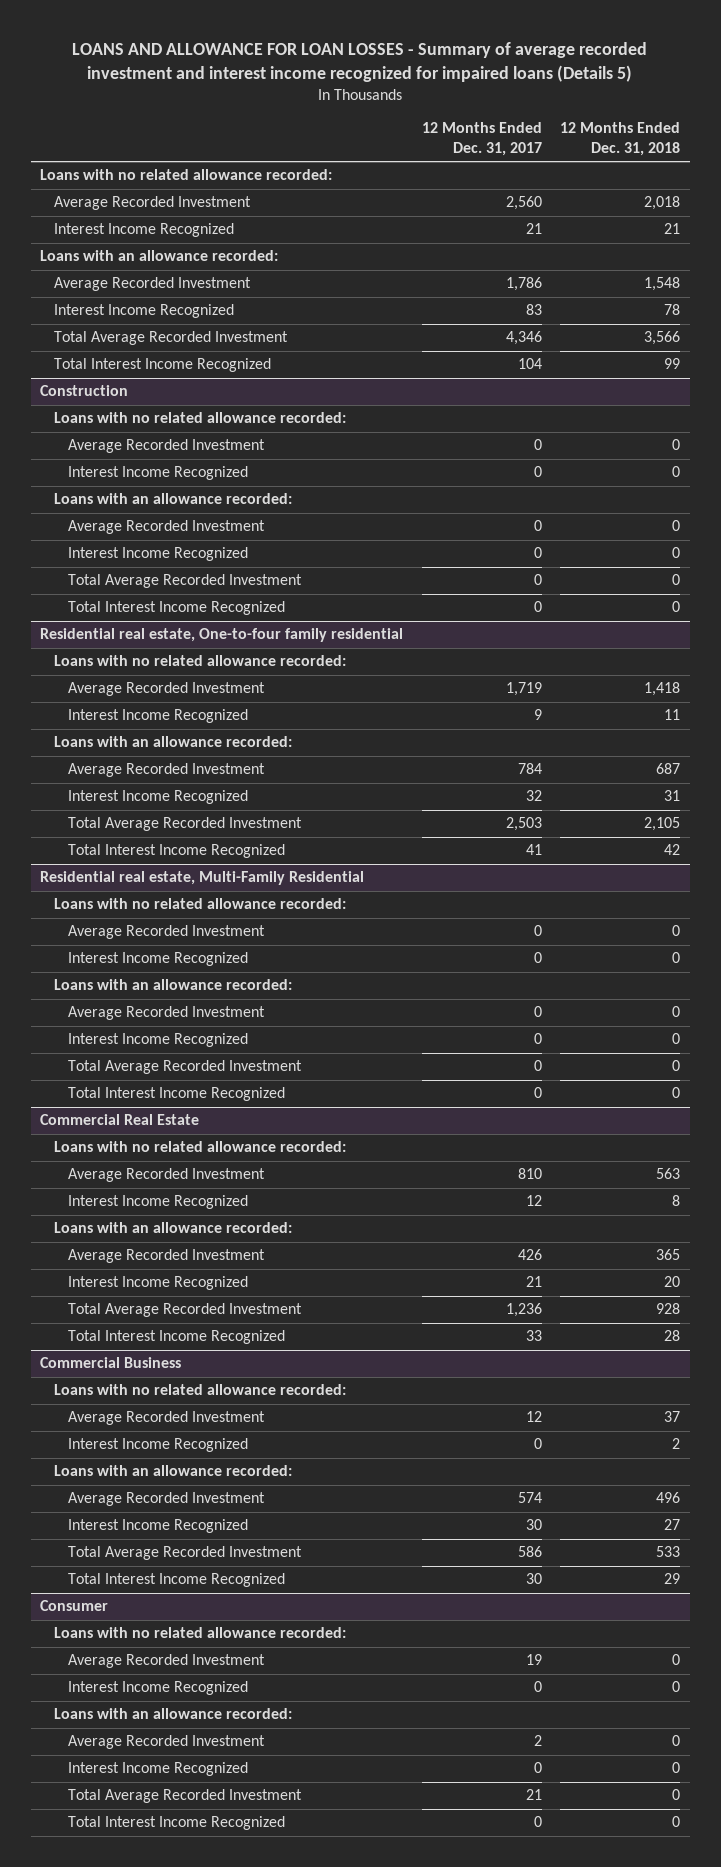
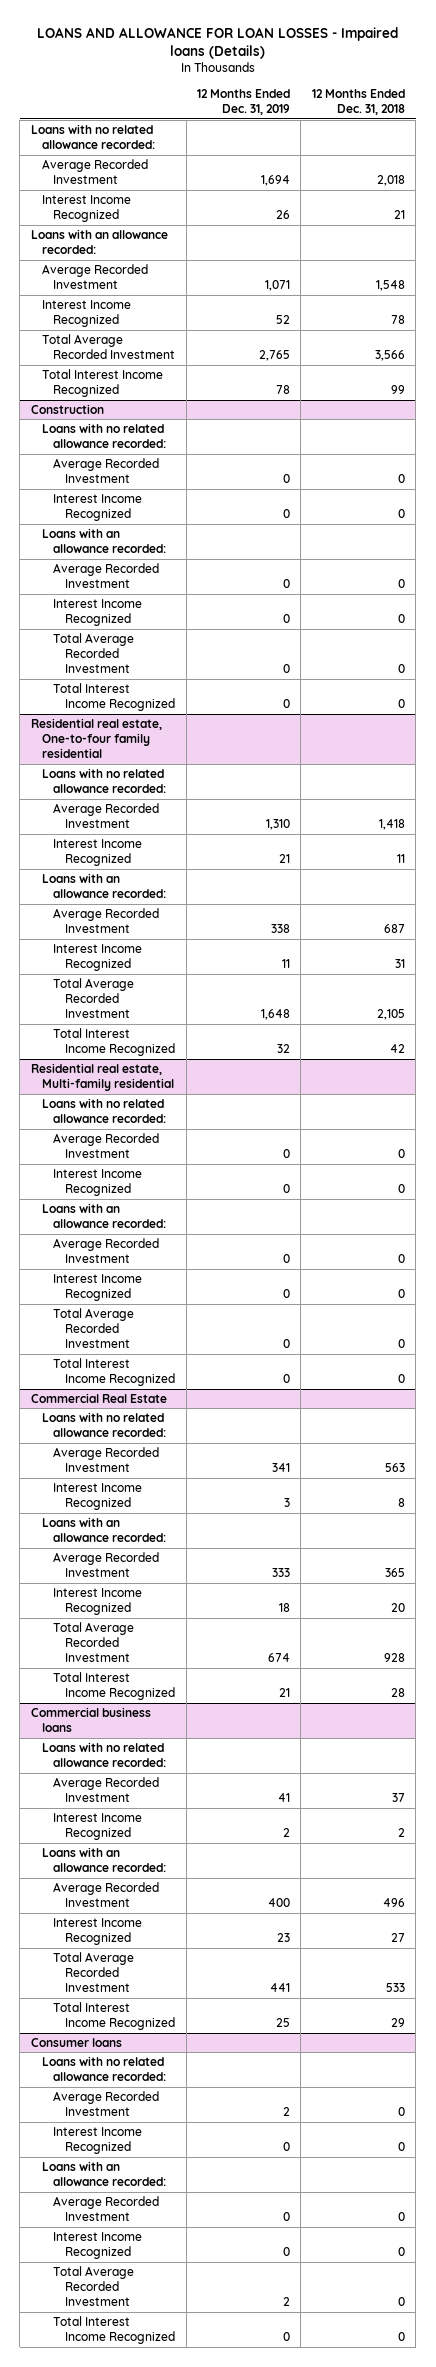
[72,42,648,82] LOANS AND ALLOWANCE FOR LOAN LOSSES - Summary of average recorded investment and interest income recognized for impaired loans (Details 5) -> [36,27,398,60] LOANS AND ALLOWANCE FOR LOAN LOSSES - Impaired loans (Details)
[421,122,542,156] 12 Months Ended Dec. 31, 2017 -> none
none -> [197,89,291,116] 12 Months Ended Dec. 31, 2019
[40,871,365,886] Residential real estate, Multi-Family Residential -> [30,1062,175,1091] Residential real estate, Multi-family residential
[40,1357,182,1369] Commercial Business -> [30,1706,151,1732] Commercial business loans
[40,1600,109,1612] Consumer -> [30,2037,122,2047] Consumer loans

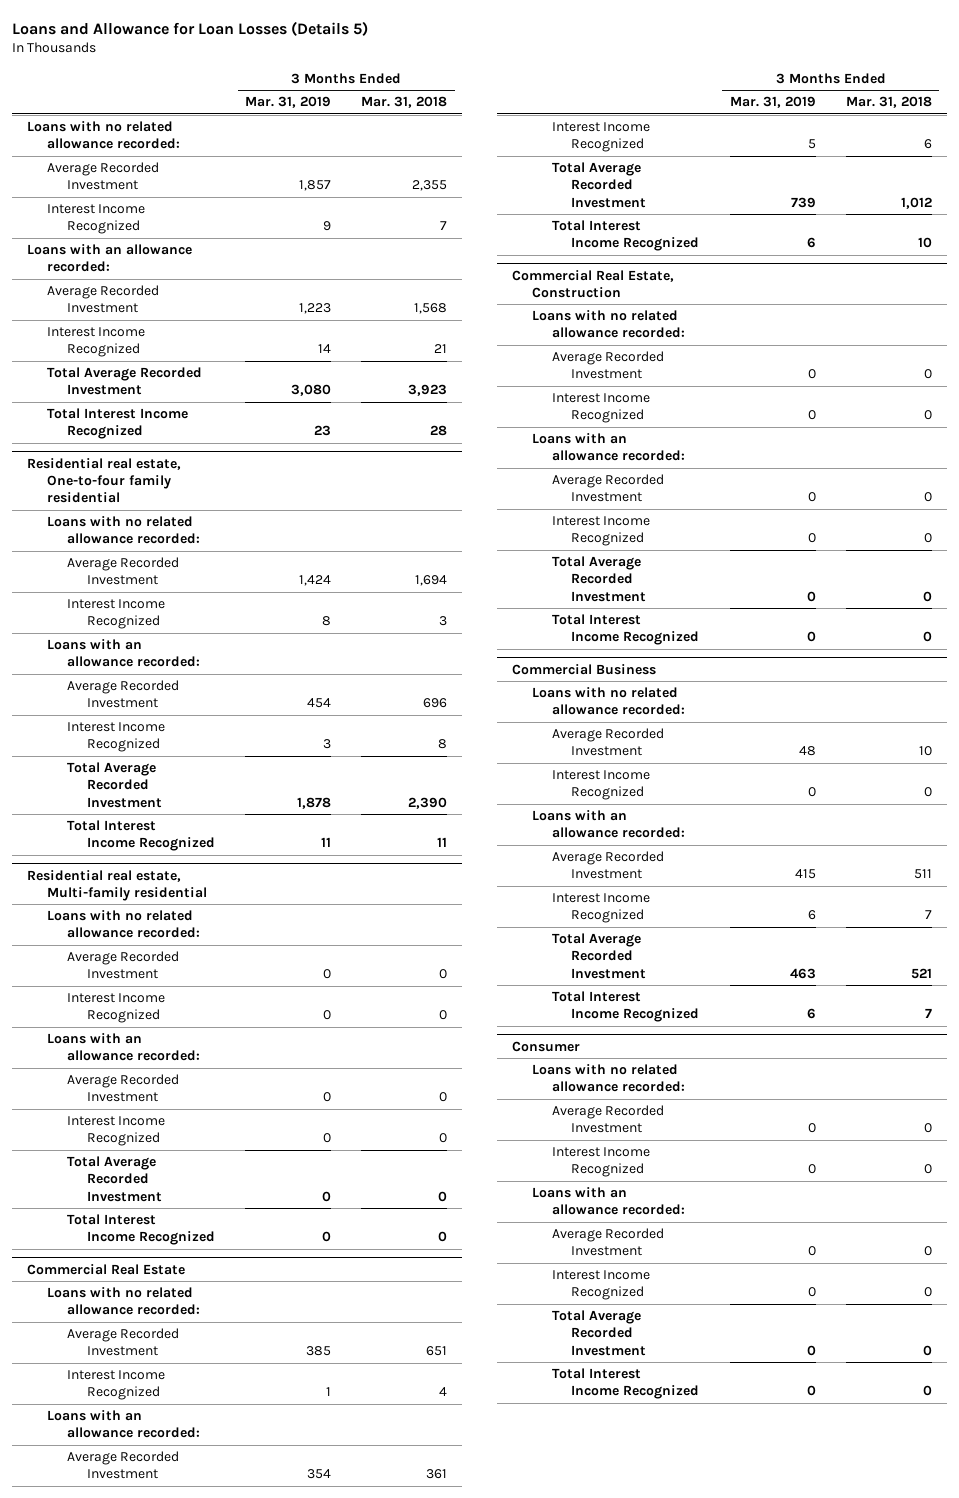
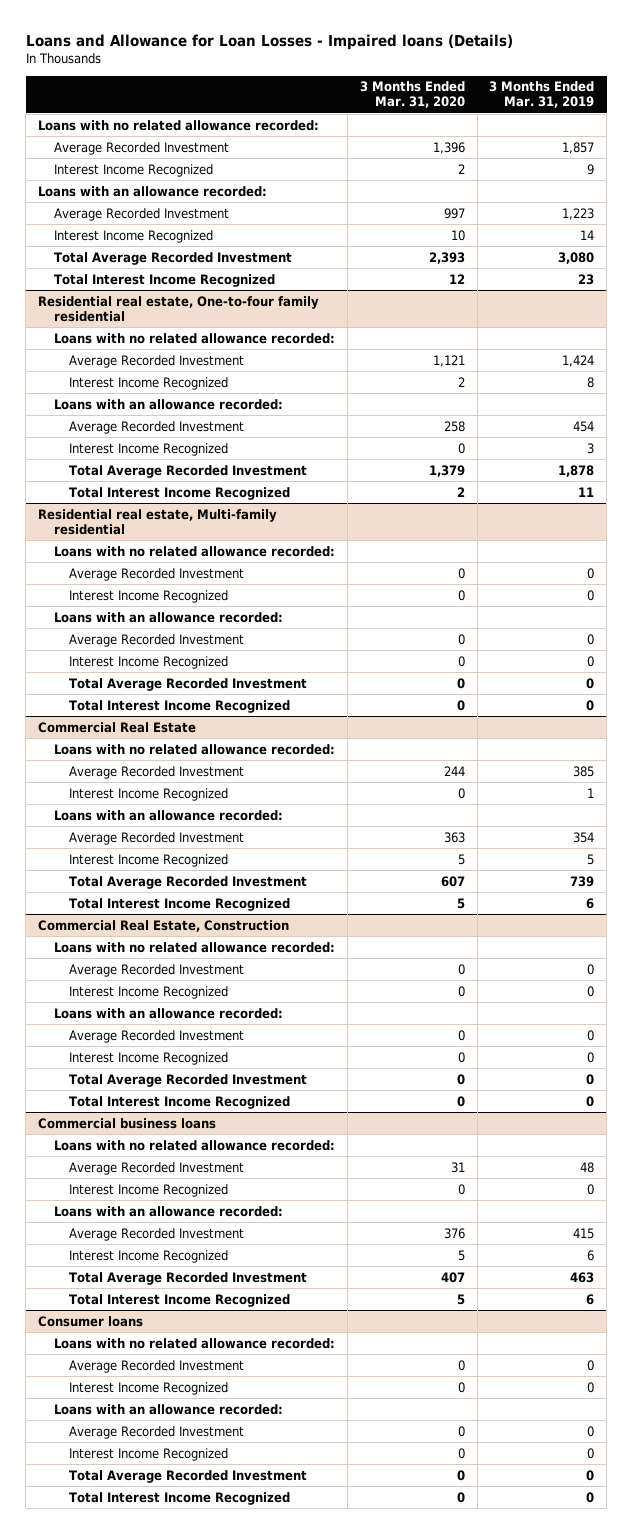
[12,20,369,36] Loans and Allowance for Loan Losses (Details 5) -> [25,33,513,50] Loans and Allowance for Loan Losses - Impaired loans (Details)
[361,96,448,109] Mar. 31, 2018 -> none
none -> [359,81,465,109] 3 Months Ended Mar. 31, 2020
[511,663,656,675] Commercial Business -> [38,1117,217,1129] Commercial business loans
[511,1040,580,1052] Consumer -> [38,1315,144,1327] Consumer loans

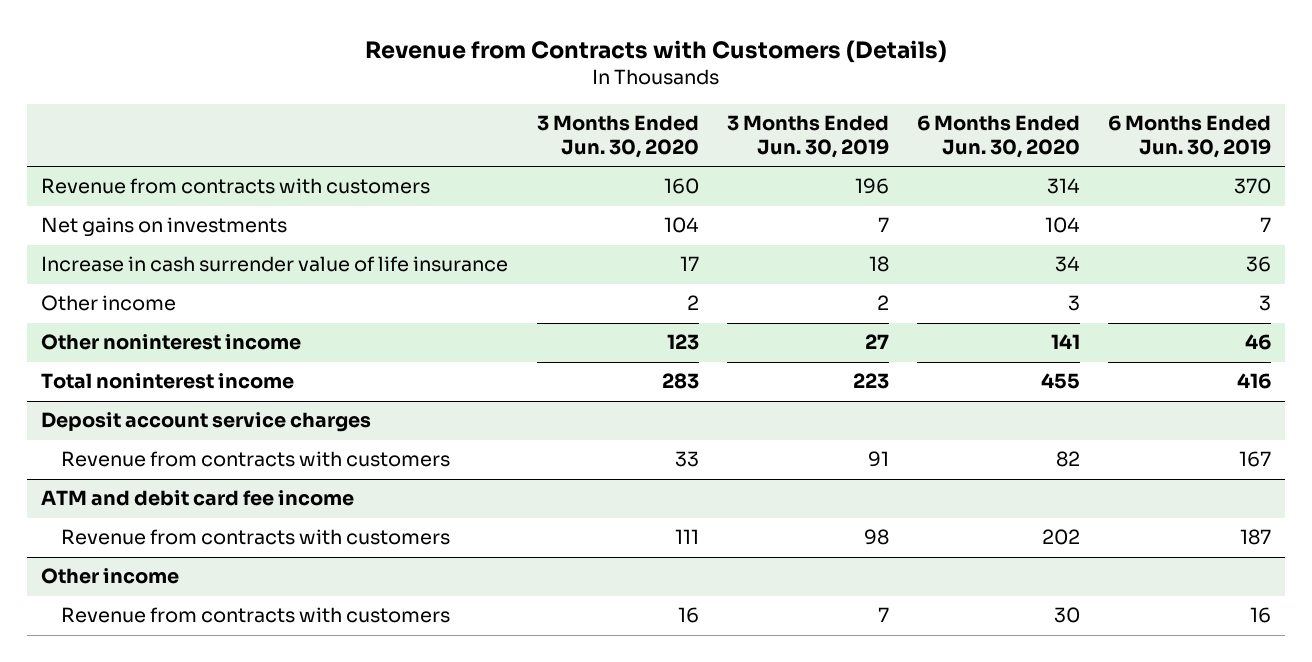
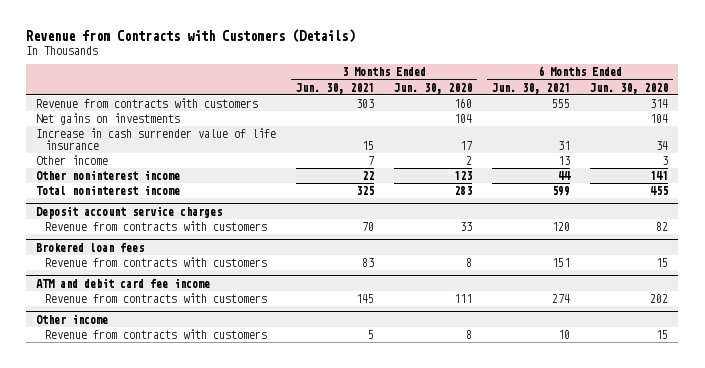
[726,114,889,159] 3 Months Ended Jun. 30, 2019 -> none
[1107,114,1271,159] 6 Months Ended Jun. 30, 2019 -> none
none -> [296,82,375,94] Jun. 30, 2021
none -> [492,82,571,94] Jun. 30, 2021
none -> [36,242,145,252] Brokered loan fees
none -> [45,257,268,268] Revenue from contracts with customers
[677,607,699,624] 16 -> [466,330,473,340] 8
[1053,607,1080,624] 30 -> [656,330,669,340] 15

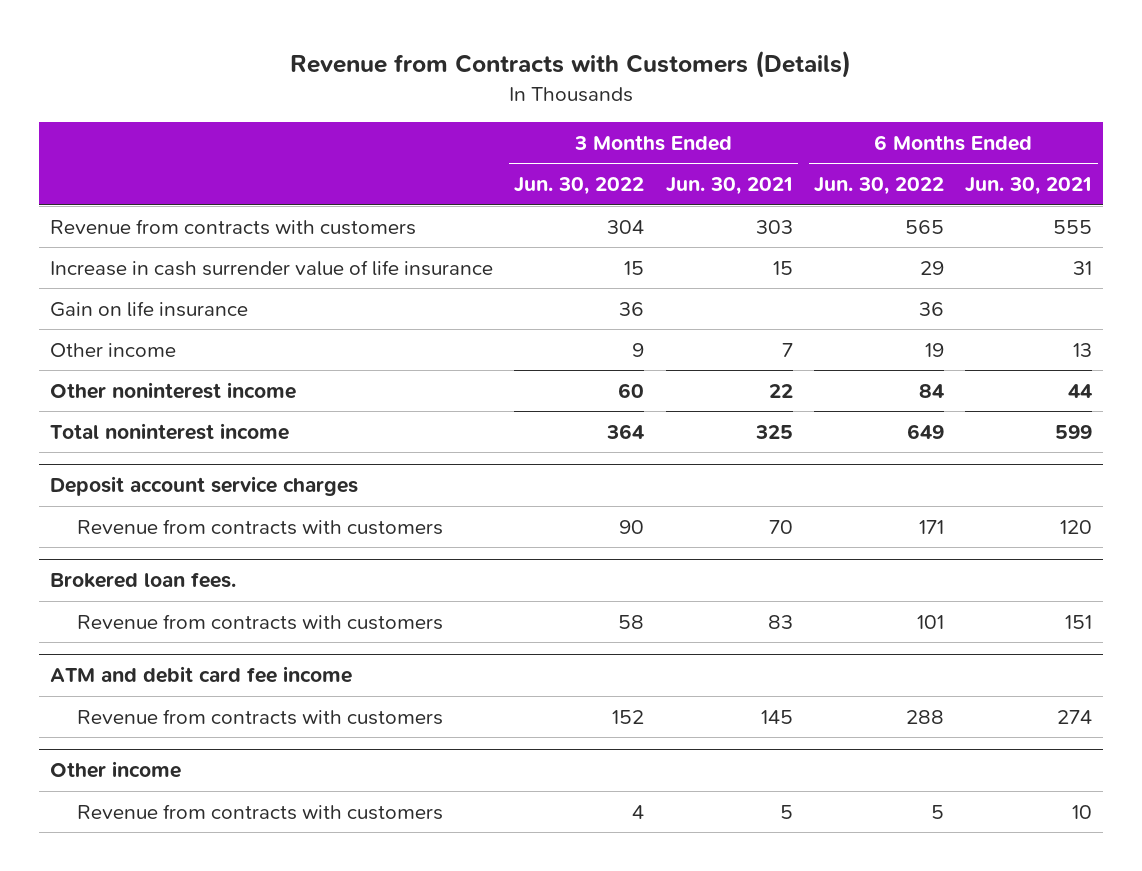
[394,82,473,94] Jun. 30, 2020 -> none
[590,82,669,94] Jun. 30, 2020 -> none
none -> [514,177,645,196] Jun. 30, 2022
none -> [814,177,945,196] Jun. 30, 2022
[36,113,181,126] Net gains on investments -> none
none -> [50,300,249,317] Gain on life insurance
[36,242,145,252] Brokered loan fees -> [50,572,237,589] Brokered loan fees.

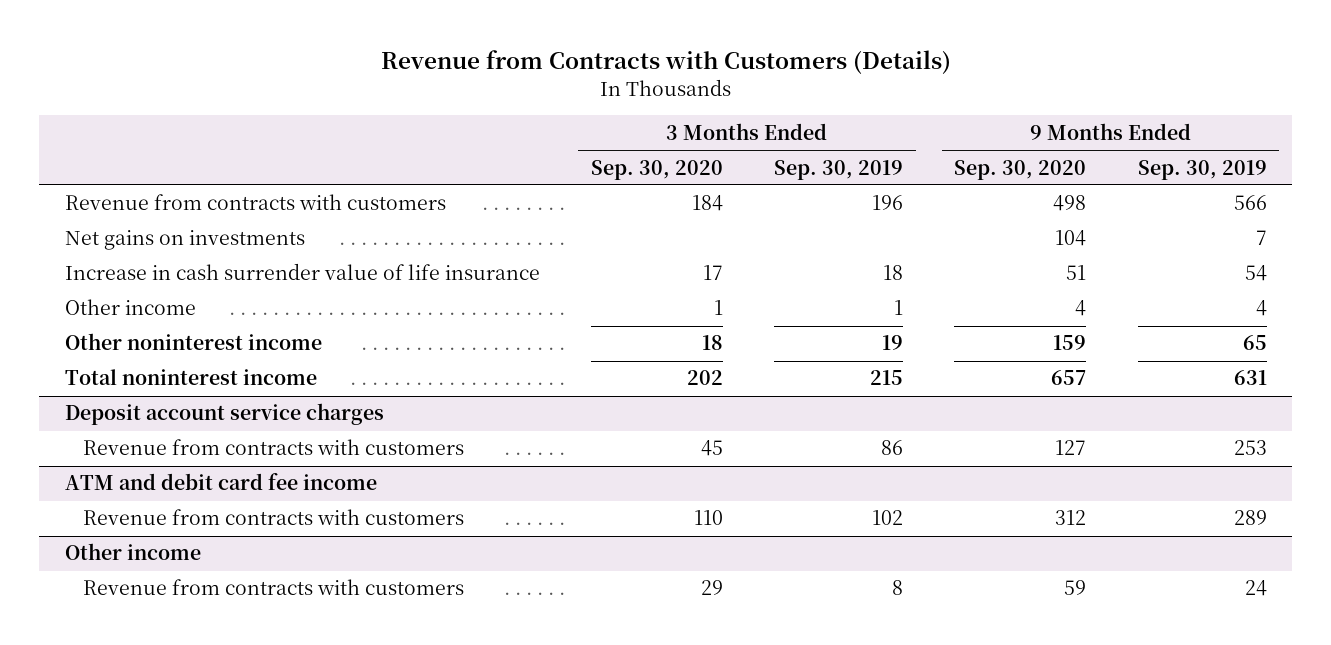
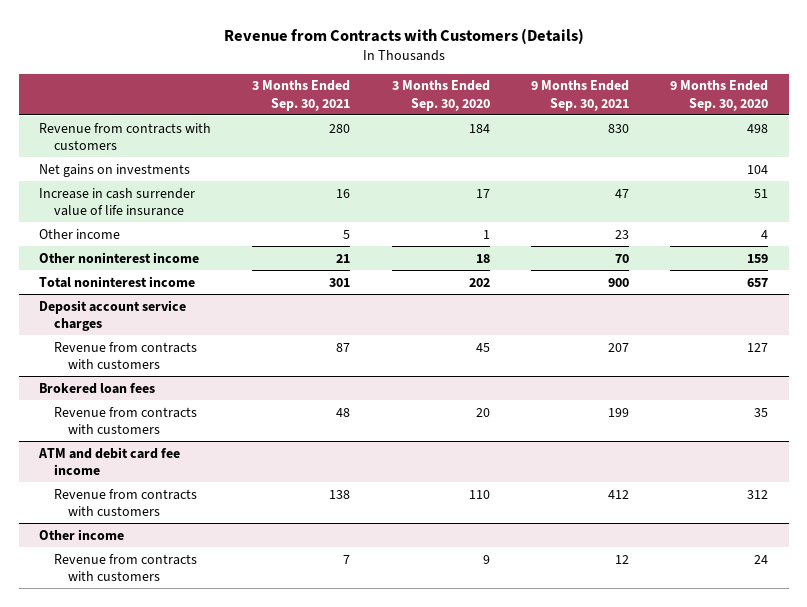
[774,159,904,180] Sep. 30, 2019 -> none
[1137,159,1267,180] Sep. 30, 2019 -> none
none -> [252,80,351,111] 3 Months Ended Sep. 30, 2021
none -> [530,80,629,111] 9 Months Ended Sep. 30, 2021
none -> [39,382,156,394] Brokered loan fees
none -> [53,406,197,434] Revenue from contracts with customers
[700,580,723,596] 29 -> [482,554,490,564] 9
[1064,580,1087,596] 59 -> [754,554,769,564] 24

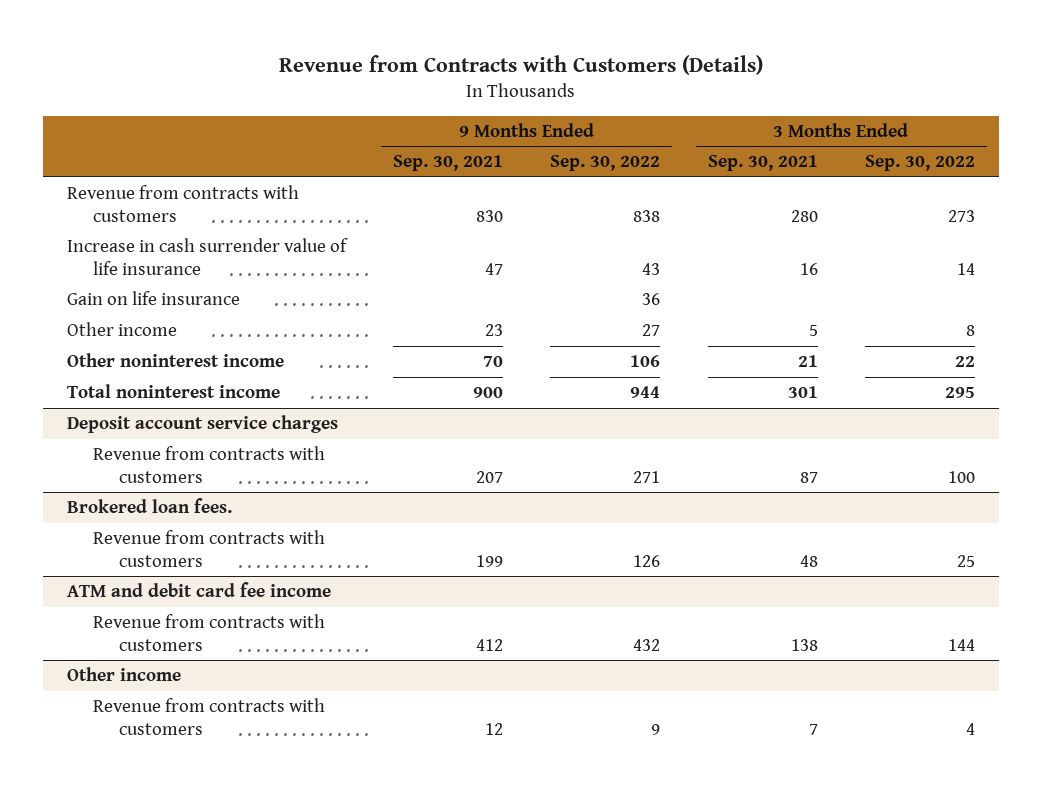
[391,80,490,111] 3 Months Ended Sep. 30, 2020 -> none
[670,80,769,111] 9 Months Ended Sep. 30, 2020 -> none
none -> [550,155,661,172] Sep. 30, 2022
none -> [865,155,976,172] Sep. 30, 2022
[39,163,191,177] Net gains on investments -> none
none -> [66,291,240,306] Gain on life insurance
[39,382,156,394] Brokered loan fees -> [66,498,232,514] Brokered loan fees.

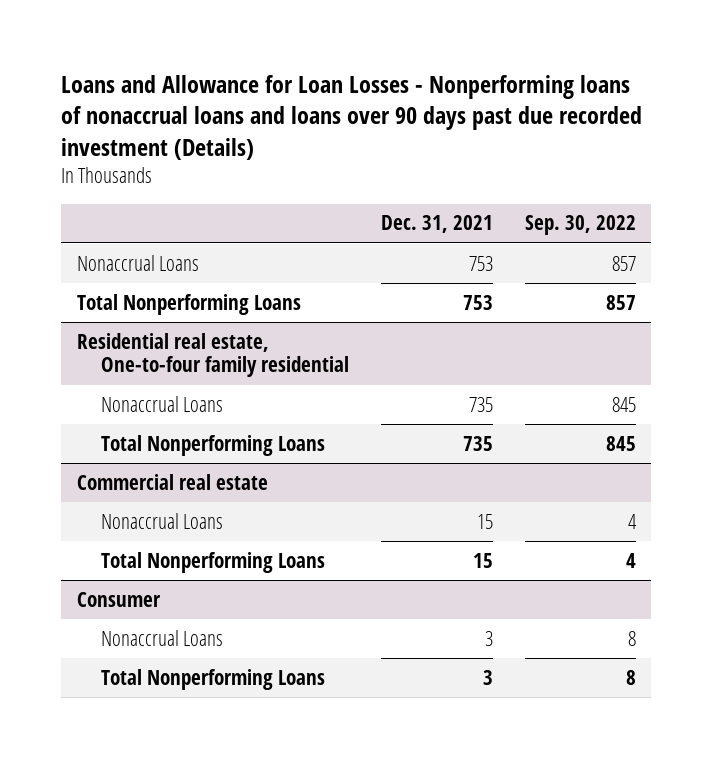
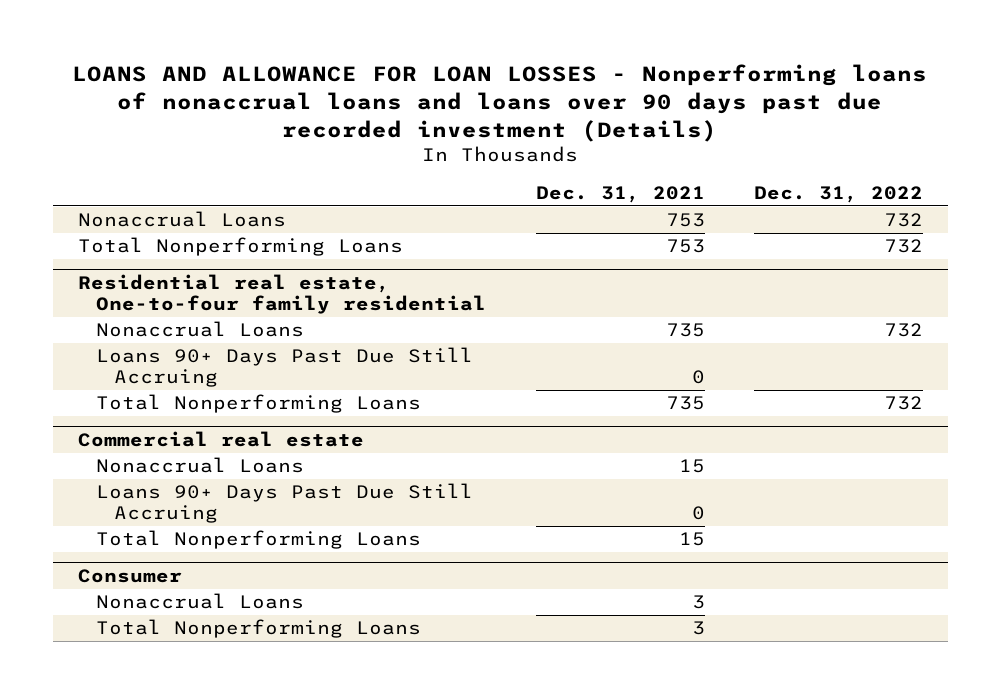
[61,74,643,160] Loans and Allowance for Loan Losses - Nonperforming loans of nonaccrual loans and loans over 90 days past due recorded investment (Details) -> [72,64,928,143] LOANS AND ALLOWANCE FOR LOAN LOSSES - Nonperforming loans of nonaccrual loans and loans over 90 days past due recorded investment (Details)
[524,215,636,236] Sep. 30, 2022 -> none
none -> [753,185,923,203] Dec. 31, 2022
none -> [96,347,474,388] Loans 90+ Days Past Due Still Accruing
none -> [96,483,474,524] Loans 90+ Days Past Due Still Accruing

